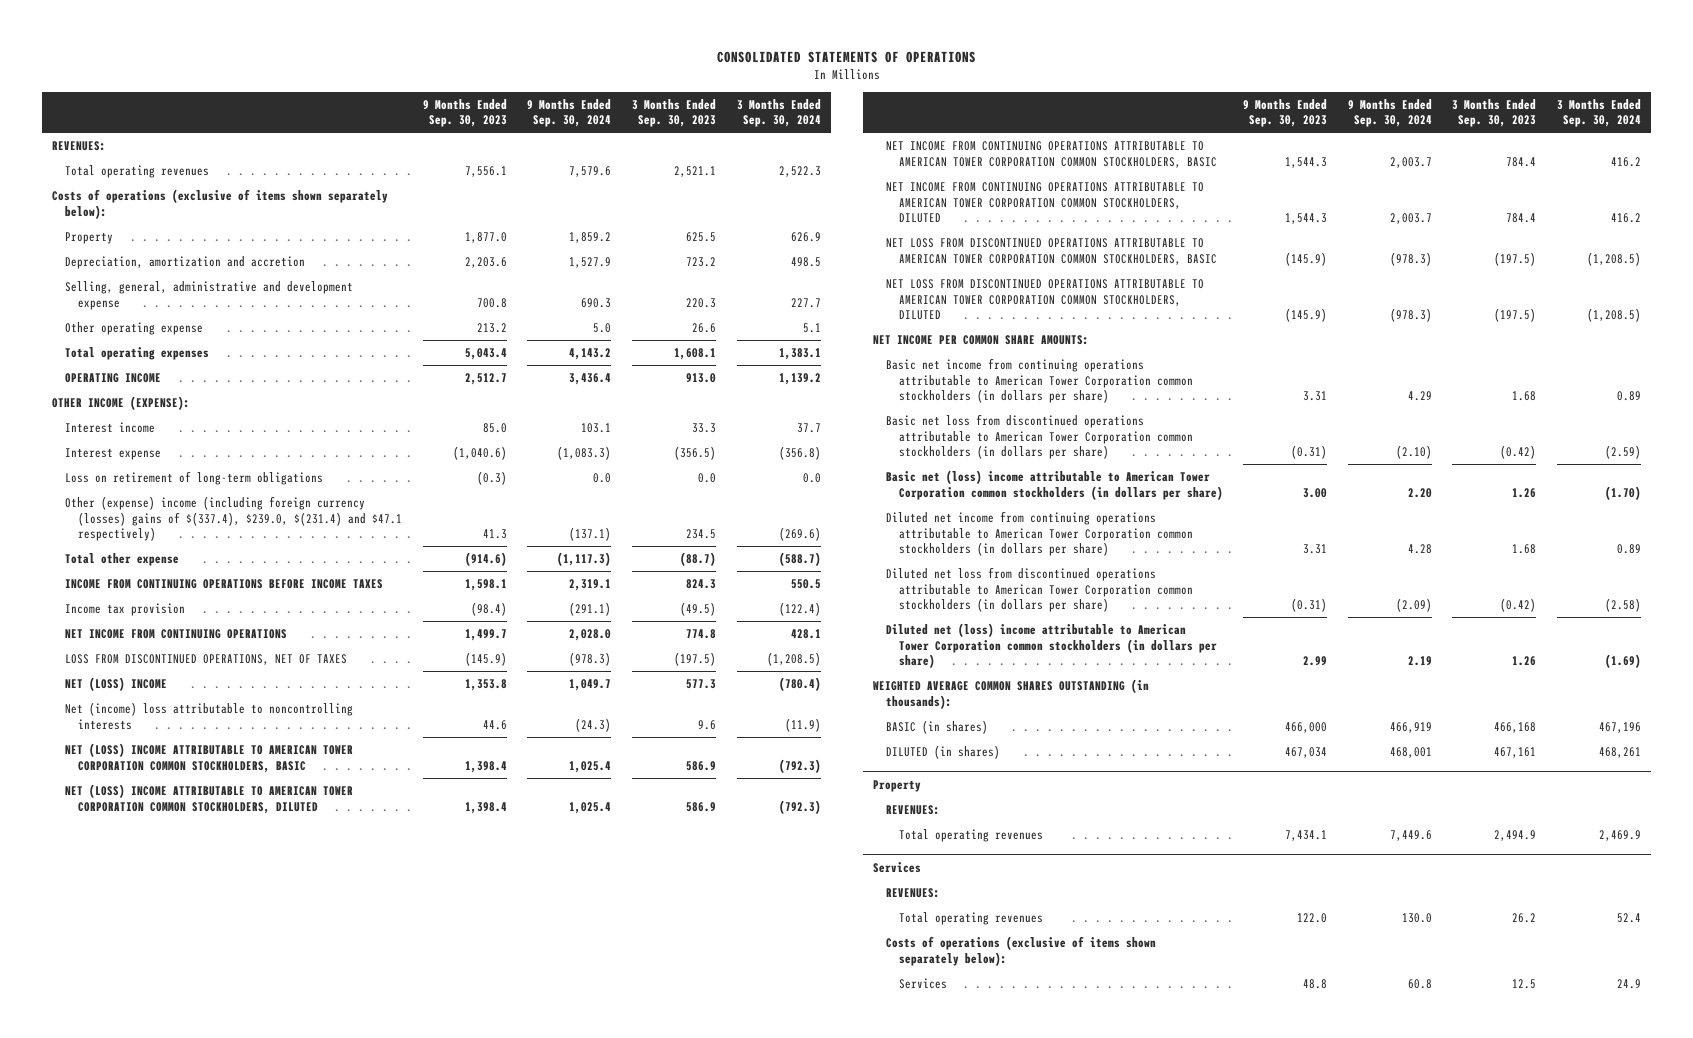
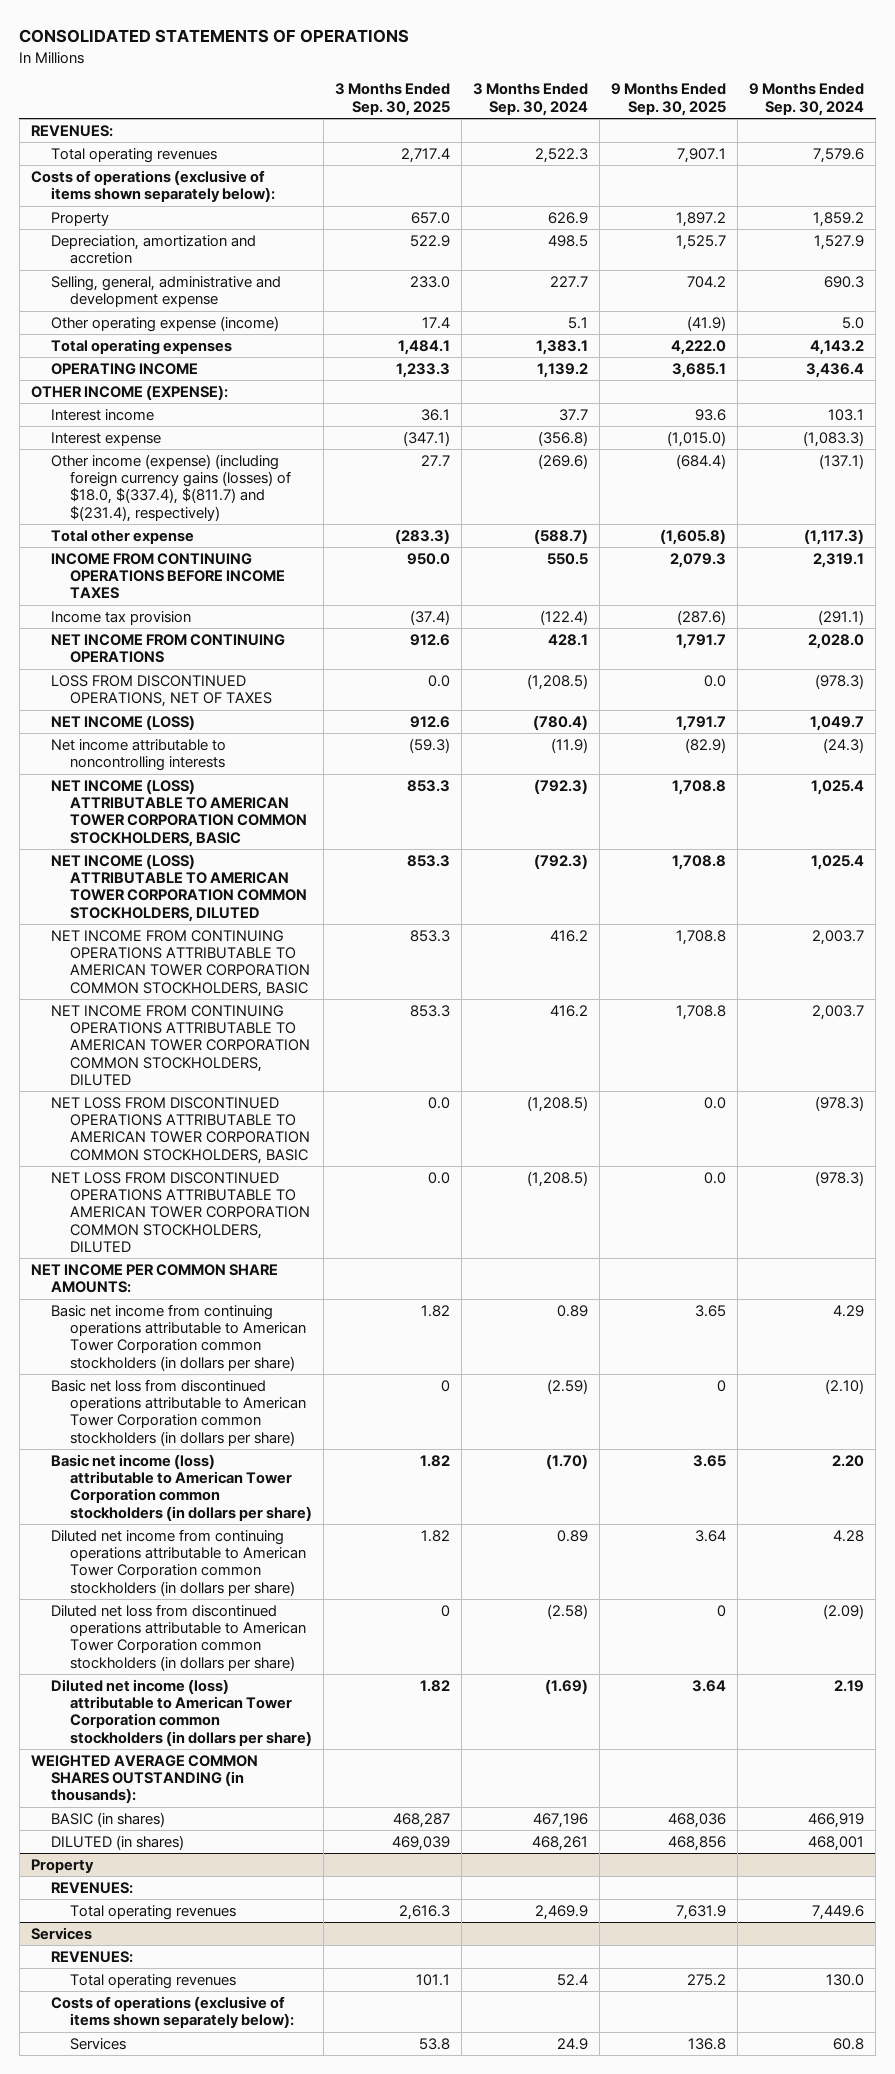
[422,98,507,128] 9 Months Ended Sep. 30, 2023 -> none
[631,98,716,128] 3 Months Ended Sep. 30, 2023 -> none
none -> [335,83,451,116] 3 Months Ended Sep. 30, 2025
none -> [611,83,727,116] 9 Months Ended Sep. 30, 2025
[65,321,204,335] Other operating expense -> [50,315,279,332] Other operating expense (income)
[65,470,324,485] Loss on retirement of long-term obligations -> none
[65,495,403,542] Other (expense) income (including foreign currency (losses) gains of $(337.4), $239.0, $(231.4) and $47.1 respectively) -> [50,453,292,522] Other income (expense) (including foreign currency gains (losses) of $18.0, $(337.4), $(811.7) and $(231.4), respectively)
[65,676,168,691] NET (LOSS) INCOME -> [50,714,195,730] NET INCOME (LOSS)
[65,701,354,730] Net (income) loss attributable to noncontrolling interests -> [50,738,226,772] Net income attributable to noncontrolling interests
[65,742,354,773] NET (LOSS) INCOME ATTRIBUTABLE TO AMERICAN TOWER CORPORATION COMMON STOCKHOLDERS, BASIC -> [50,778,308,847] NET INCOME (LOSS) ATTRIBUTABLE TO AMERICAN TOWER CORPORATION COMMON STOCKHOLDERS, BASIC
[65,783,354,814] NET (LOSS) INCOME ATTRIBUTABLE TO AMERICAN TOWER CORPORATION COMMON STOCKHOLDERS, DILUTED -> [50,853,308,922] NET INCOME (LOSS) ATTRIBUTABLE TO AMERICAN TOWER CORPORATION COMMON STOCKHOLDERS, DILUTED
[885,469,1223,500] Basic net (loss) income attributable to American Tower Corporation common stockholders (in dollars per share) -> [50,1453,313,1521] Basic net income (loss) attributable to American Tower Corporation common stockholders (in dollars per share)
[885,622,1217,669] Diluted net (loss) income attributable to American Tower Corporation common stockholders (in dollars per share) -> [50,1678,313,1746] Diluted net income (loss) attributable to American Tower Corporation common stockholders (in dollars per share)

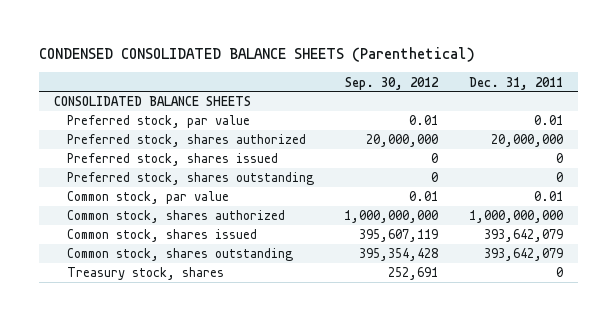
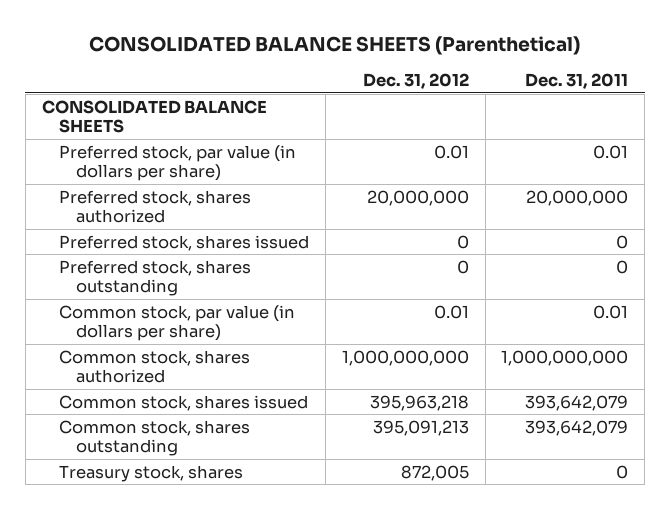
[38,47,475,63] CONDENSED CONSOLIDATED BALANCE SHEETS (Parenthetical) -> [89,36,581,56] CONSOLIDATED BALANCE SHEETS (Parenthetical)
[345,76,440,90] Sep. 30, 2012 -> none
none -> [362,73,469,90] Dec. 31, 2012
[67,115,251,129] Preferred stock, par value -> [59,144,297,182] Preferred stock, par value (in dollars per share)
[67,191,230,205] Common stock, par value -> [59,304,296,342] Common stock, par value (in dollars per share)

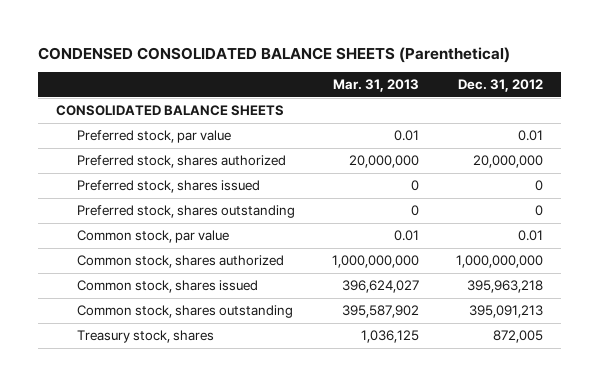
[89,36,581,56] CONSOLIDATED BALANCE SHEETS (Parenthetical) -> [37,46,510,63] CONDENSED CONSOLIDATED BALANCE SHEETS (Parenthetical)
[525,73,629,90] Dec. 31, 2011 -> none
none -> [332,79,419,93] Mar. 31, 2013
[59,144,297,182] Preferred stock, par value (in dollars per share) -> [77,130,232,144] Preferred stock, par value
[59,304,296,342] Common stock, par value (in dollars per share) -> [77,230,230,244] Common stock, par value

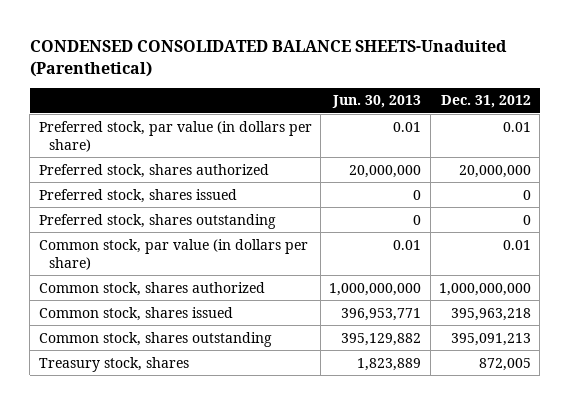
[37,46,510,63] CONDENSED CONSOLIDATED BALANCE SHEETS (Parenthetical) -> [29,39,507,77] CONDENSED CONSOLIDATED BALANCE SHEETS-Unaduited (Parenthetical)
[332,79,419,93] Mar. 31, 2013 -> none
none -> [332,95,422,109] Jun. 30, 2013
[56,105,285,117] CONSOLIDATED BALANCE SHEETS -> none
[77,130,232,144] Preferred stock, par value -> [38,120,312,152] Preferred stock, par value (in dollars per share)
[77,230,230,244] Common stock, par value -> [38,238,308,270] Common stock, par value (in dollars per share)

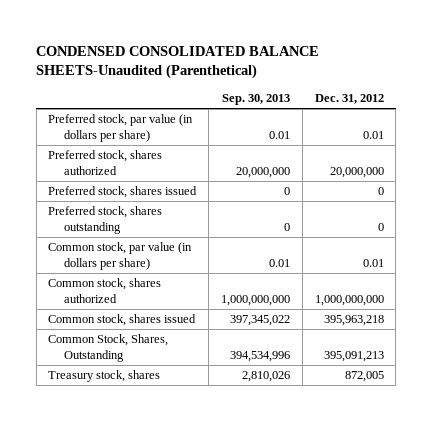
[29,39,507,77] CONDENSED CONSOLIDATED BALANCE SHEETS-Unaduited (Parenthetical) -> [36,45,320,80] CONDENSED CONSOLIDATED BALANCE SHEETS-Unaudited (Parenthetical)
[332,95,422,109] Jun. 30, 2013 -> none
none -> [222,94,291,106] Sep. 30, 2013
[38,331,272,347] Common stock, shares outstanding -> [48,334,169,362] Common Stock, Shares, Outstanding

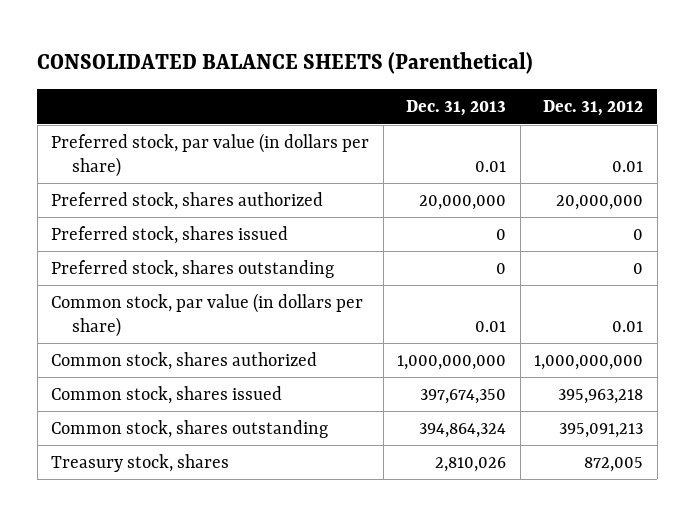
[36,45,320,80] CONDENSED CONSOLIDATED BALANCE SHEETS-Unaudited (Parenthetical) -> [37,51,534,74] CONSOLIDATED BALANCE SHEETS (Parenthetical)
[222,94,291,106] Sep. 30, 2013 -> none
none -> [406,100,507,117] Dec. 31, 2013
[48,334,169,362] Common Stock, Shares, Outstanding -> [51,419,329,438] Common stock, shares outstanding

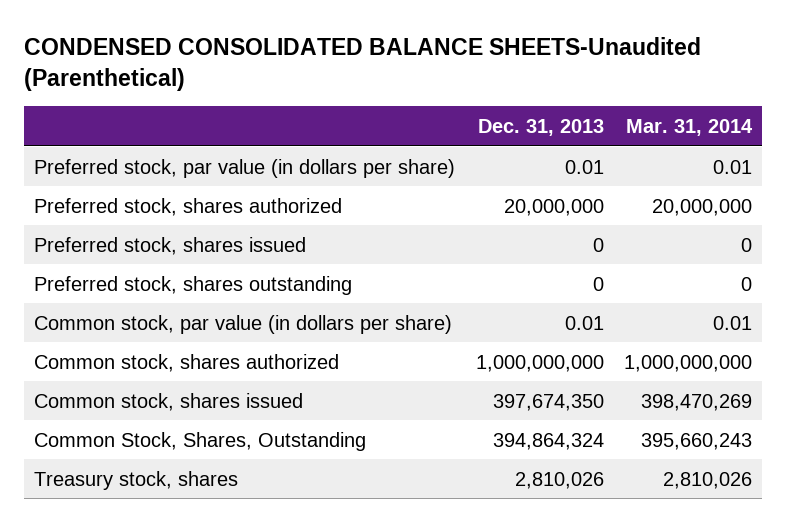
[37,51,534,74] CONSOLIDATED BALANCE SHEETS (Parenthetical) -> [24,37,702,92] CONDENSED CONSOLIDATED BALANCE SHEETS-Unaudited (Parenthetical)
[543,100,644,117] Dec. 31, 2012 -> none
none -> [625,118,753,136] Mar. 31, 2014
[51,419,329,438] Common stock, shares outstanding -> [34,431,367,451] Common Stock, Shares, Outstanding

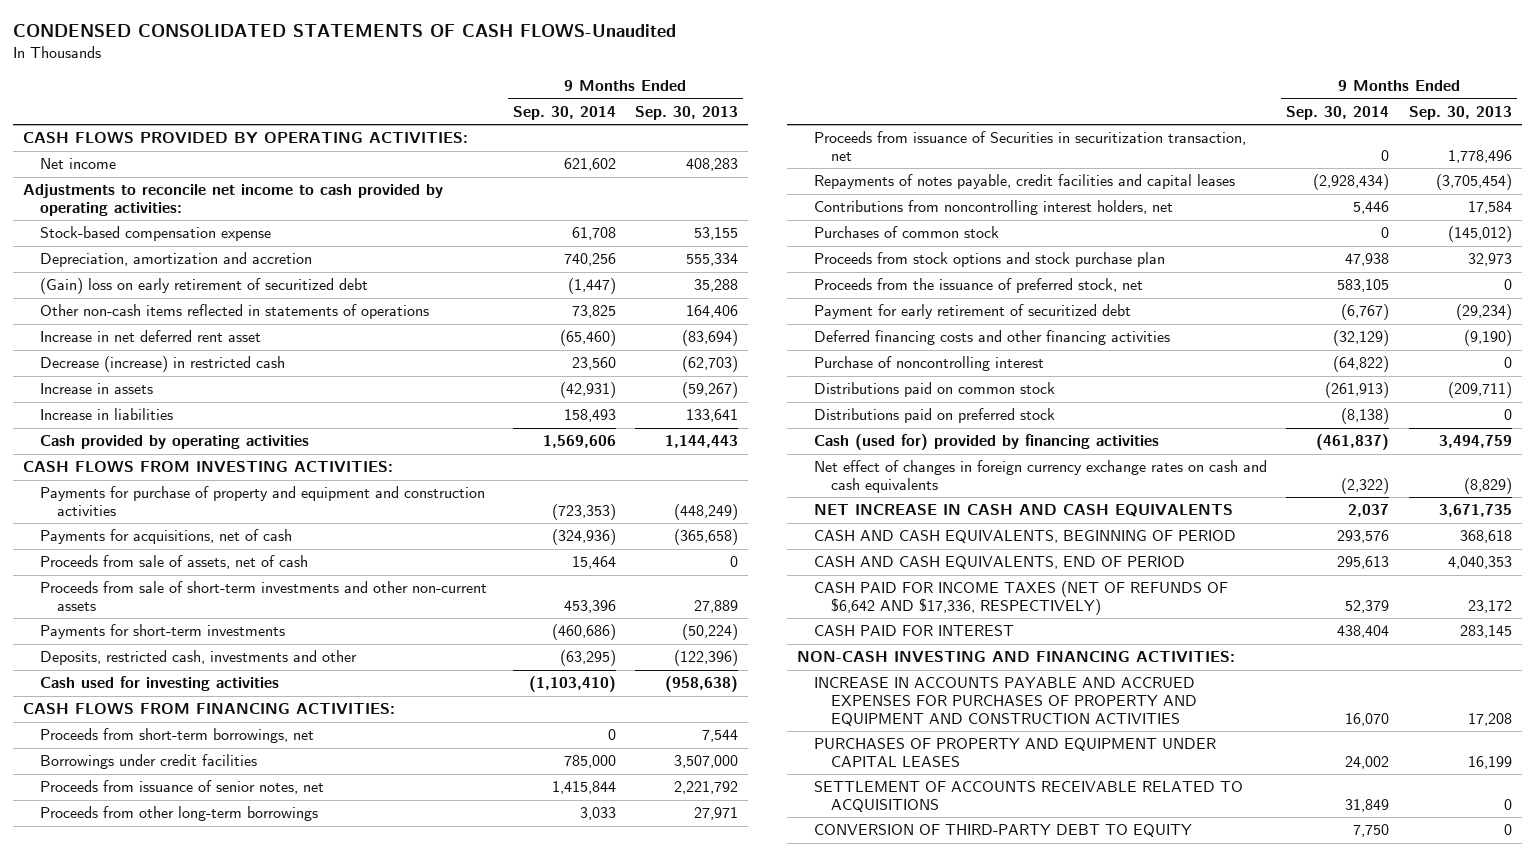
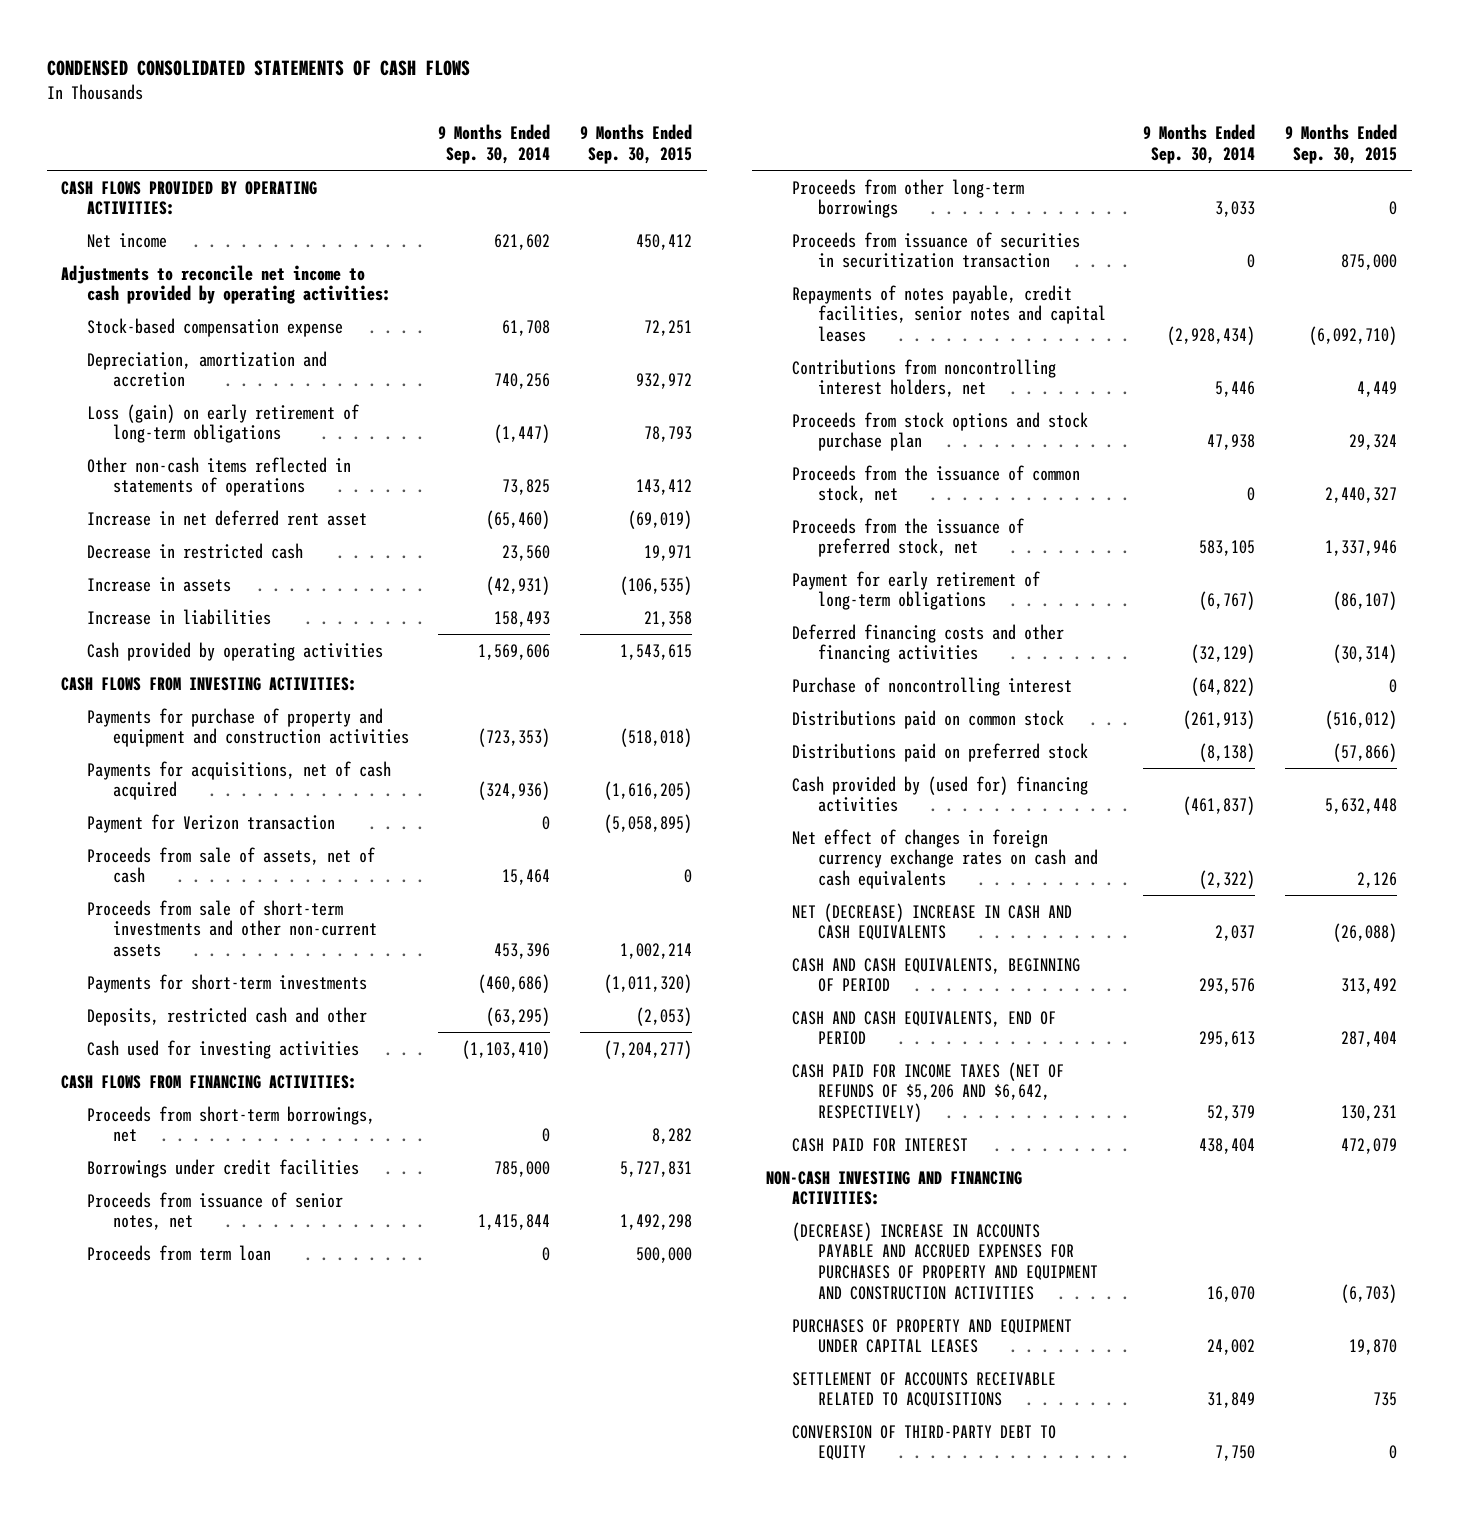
[12,23,676,37] CONDENSED CONSOLIDATED STATEMENTS OF CASH FLOWS-Unaudited -> [46,59,470,76] CONDENSED CONSOLIDATED STATEMENTS OF CASH FLOWS
[635,105,739,120] Sep. 30, 2013 -> none
none -> [580,124,693,164] 9 Months Ended Sep. 30, 2015
[39,278,368,295] (Gain) loss on early retirement of securitized debt -> [87,403,360,444] Loss (gain) on early retirement of long-term obligations
[39,356,285,373] Decrease (increase) in restricted cash -> [87,542,304,559] Decrease in restricted cash
[39,529,292,545] Payments for acquisitions, net of cash -> [87,760,392,801] Payments for acquisitions, net of cash acquired
none -> [87,813,336,833] Payment for Verizon transaction
[39,650,357,666] Deposits, restricted cash, investments and other -> [87,1006,368,1026] Deposits, restricted cash and other
none -> [87,1244,272,1261] Proceeds from term loan
[813,131,1246,162] Proceeds from issuance of Securities in securitization transaction, net -> [792,231,1081,269] Proceeds from issuance of securities in securitization transaction
[813,174,1235,190] Repayments of notes payable, credit facilities and capital leases -> [792,284,1106,343] Repayments of notes payable, credit facilities, senior notes and capital leases
[813,226,999,239] Purchases of common stock -> none
none -> [792,464,1081,504] Proceeds from the issuance of common stock, net
[813,304,1131,320] Payment for early retirement of securitized debt -> [792,570,1041,611] Payment for early retirement of long-term obligations
[813,434,1159,451] Cash (used for) provided by financing activities -> [792,775,1089,813] Cash provided by (used for) financing activities
[813,504,1233,518] NET INCREASE IN CASH AND CASH EQUIVALENTS -> [792,902,1073,941] NET (DECREASE) INCREASE IN CASH AND CASH EQUIVALENTS
[813,581,1228,616] CASH PAID FOR INCOME TAXES (NET OF REFUNDS OF $6,642 AND $17,336, RESPECTIVELY) -> [792,1061,1065,1123] CASH PAID FOR INCOME TAXES (NET OF REFUNDS OF $5,206 AND $6,642, RESPECTIVELY)
[813,677,1197,726] INCREASE IN ACCOUNTS PAYABLE AND ACCRUED EXPENSES FOR PURCHASES OF PROPERTY AND EQUIPMENT AND CONSTRUCTION ACTIVITIES -> [792,1221,1098,1300] (DECREASE) INCREASE IN ACCOUNTS PAYABLE AND ACCRUED EXPENSES FOR PURCHASES OF PROPERTY AND EQUIPMENT AND CONSTRUCTION ACTIVITIES

